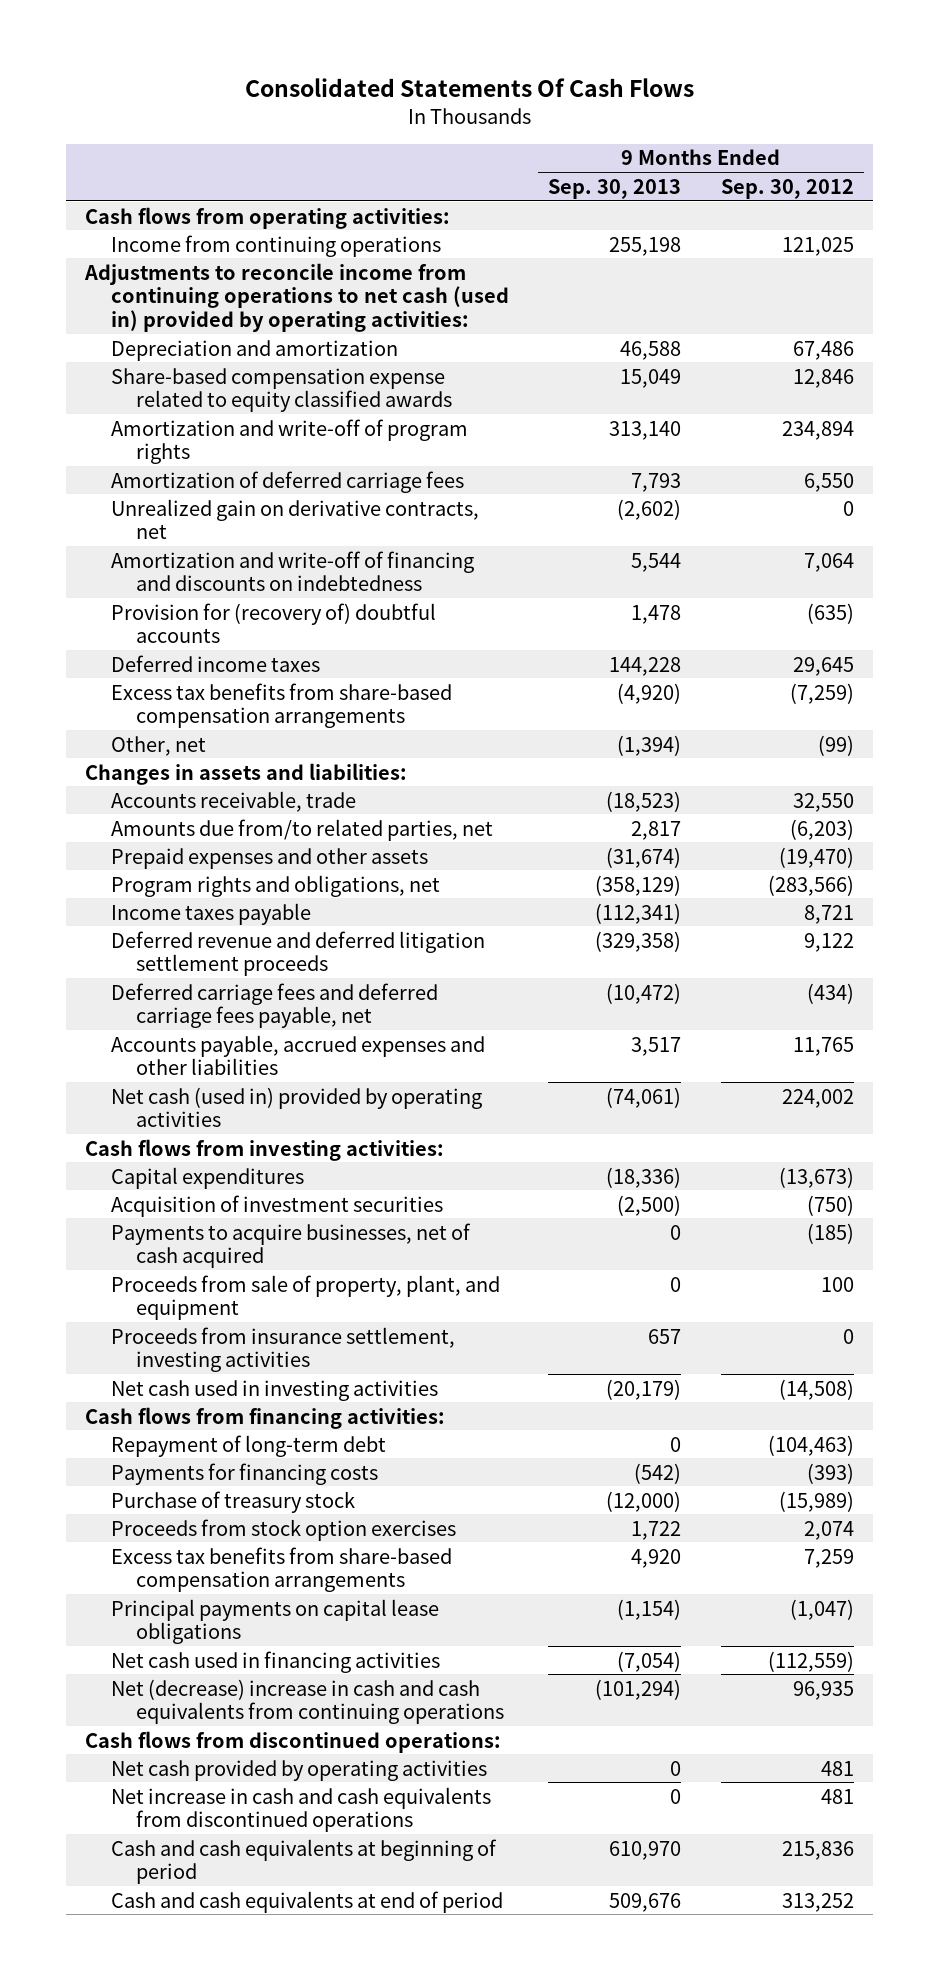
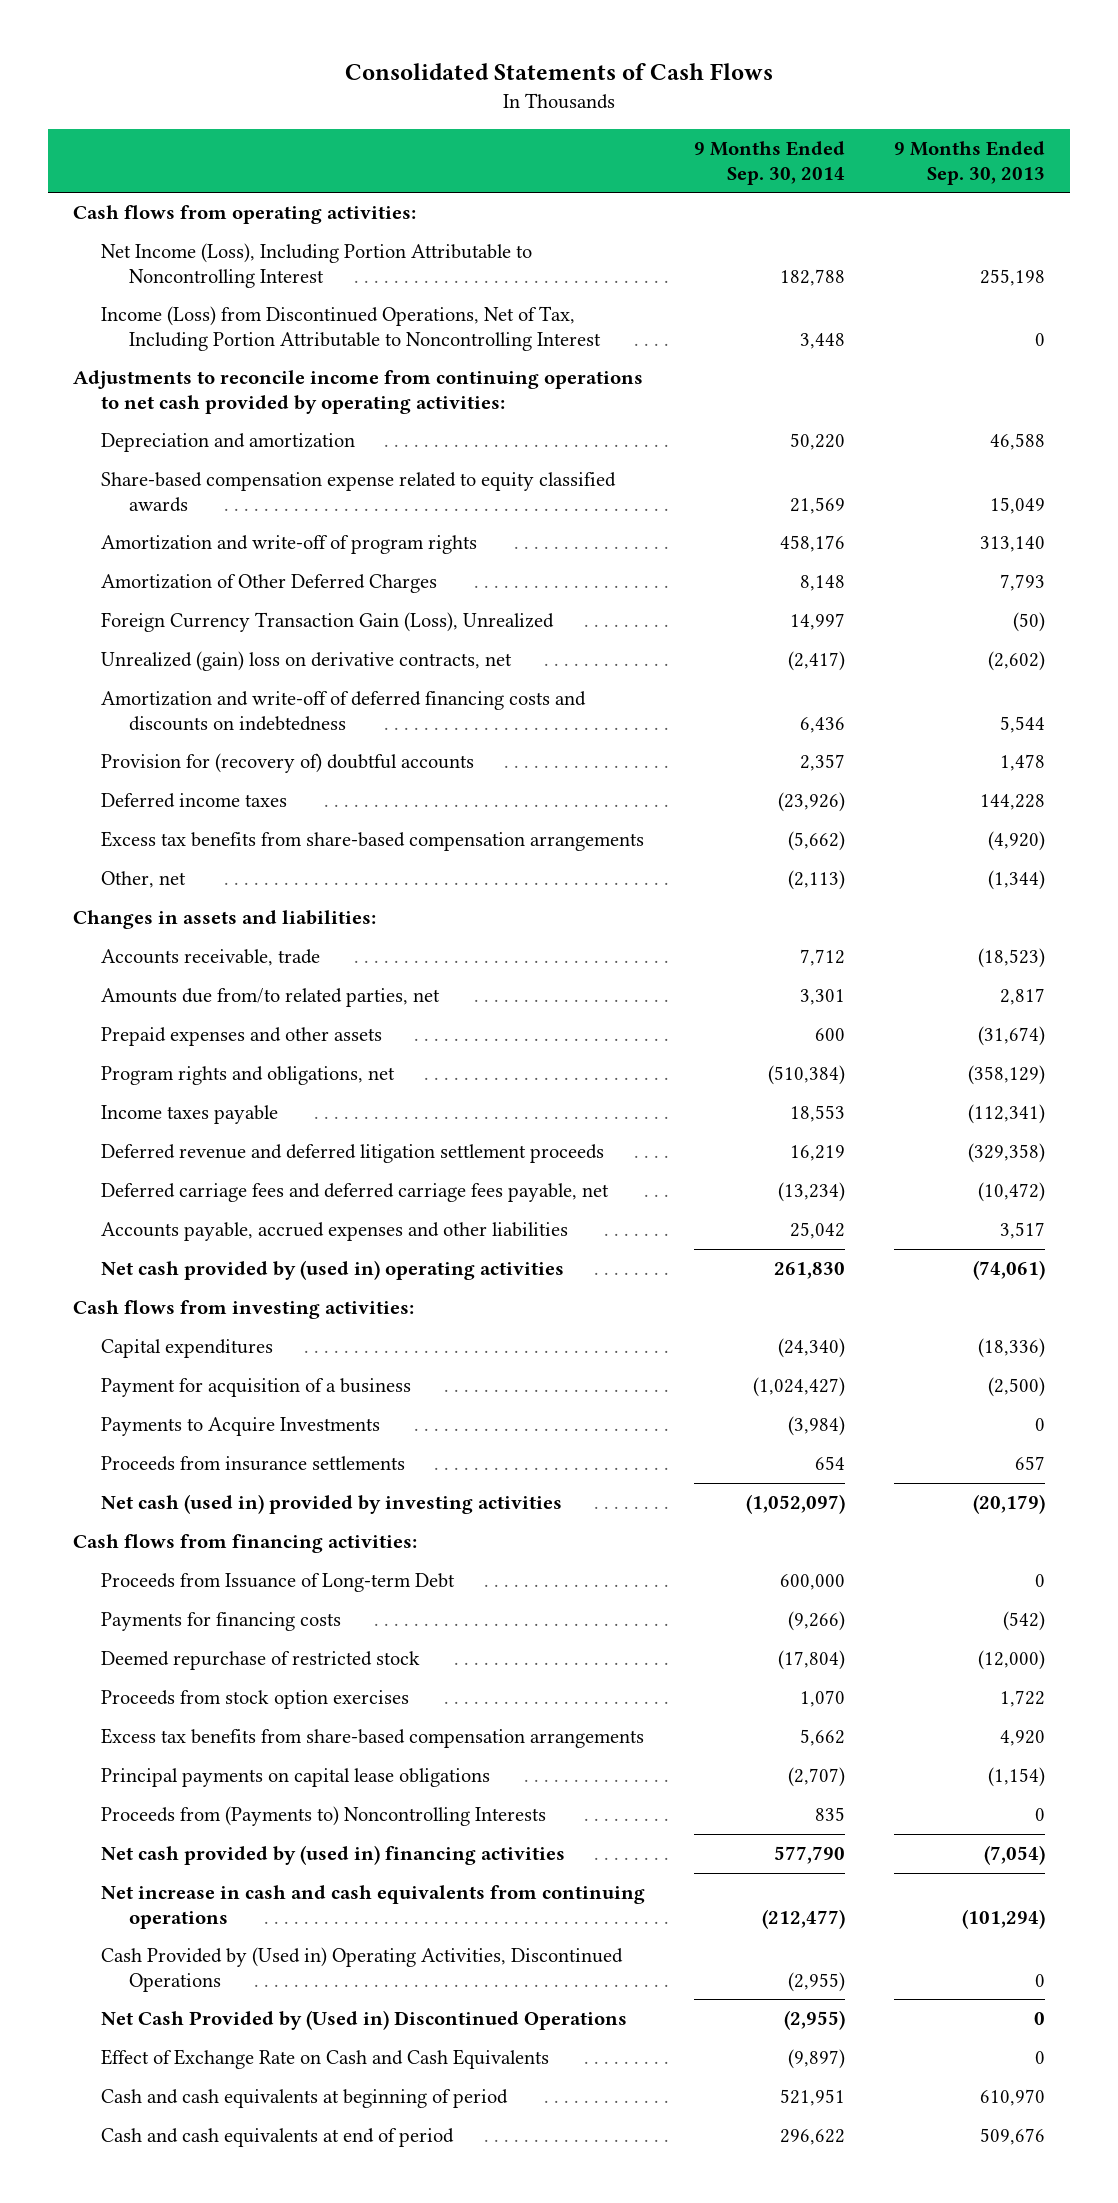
[244,77,694,97] Consolidated Statements Of Cash Flows -> [345,63,774,81] Consolidated Statements of Cash Flows
[720,178,854,199] Sep. 30, 2012 -> none
none -> [694,141,846,185] 9 Months Ended Sep. 30, 2014
[110,234,441,257] Income from continuing operations -> [100,243,532,288] Net Income (Loss), Including Portion Attributable to Noncontrolling Interest
none -> [100,306,602,351] Income (Loss) from Discontinued Operations, Net of Tax, Including Portion Attributable to Noncontrolling Interest
[84,262,509,332] Adjustments to reconcile income from continuing operations to net cash (used in) provided by operating activities: -> [72,370,643,414] Adjustments to reconcile income from continuing operations to net cash provided by operating activities:
[110,470,464,493] Amortization of deferred carriage fees -> [100,574,437,594] Amortization of Other Deferred Charges
none -> [100,612,554,633] Foreign Currency Transaction Gain (Loss), Unrealized
[110,498,479,540] Unrealized gain on derivative contracts, net -> [100,651,512,672] Unrealized (gain) loss on derivative contracts, net
[110,550,474,592] Amortization and write-off of financing and discounts on indebtedness -> [100,691,586,731] Amortization and write-off of deferred financing costs and discounts on indebtedness
[617,734,682,756] (1,394) -> [988,870,1046,891] (1,344)
[110,1086,482,1128] Net cash (used in) provided by operating activities -> [100,1260,564,1281] Net cash provided by (used in) operating activities
[110,1194,443,1217] Acquisition of investment securities -> none
[110,1274,500,1321] Proceeds from sale of property, plant, and equipment -> none
[110,1222,471,1269] Payments to acquire businesses, net of cash acquired -> [100,1378,411,1398] Payment for acquisition of a business
[670,1224,682,1240] 0 -> [988,1377,1046,1398] (2,500)
none -> [100,1417,380,1437] Payments to Acquire Investments
[110,1326,455,1373] Proceeds from insurance settlement, investing activities -> [100,1456,405,1472] Proceeds from insurance settlements
[110,1379,438,1401] Net cash used in investing activities -> [100,1494,562,1515] Net cash (used in) provided by investing activities
[110,1434,386,1457] Repayment of long-term debt -> [100,1573,455,1593] Proceeds from Issuance of Long-term Debt
[110,1490,355,1513] Purchase of treasury stock -> [100,1651,420,1671] Deemed repurchase of restricted stock
[85,1730,502,1753] Cash flows from discontinued operations: -> none
none -> [100,1806,546,1827] Proceeds from (Payments to) Noncontrolling Interests
[110,1650,440,1673] Net cash used in financing activities -> [100,1845,565,1866] Net cash provided by (used in) financing activities
[110,1678,504,1725] Net (decrease) increase in cash and cash equivalents from continuing operations -> [100,1885,645,1929] Net increase in cash and cash equivalents from continuing operations
[110,1759,487,1781] Net cash provided by operating activities -> [100,1947,623,1992] Cash Provided by (Used in) Operating Activities, Discontinued Operations
[110,1786,491,1833] Net increase in cash and cash equivalents from discontinued operations -> [100,2010,627,2031] Net Cash Provided by (Used in) Discontinued Operations
none -> [100,2049,549,2070] Effect of Exchange Rate on Cash and Cash Equivalents

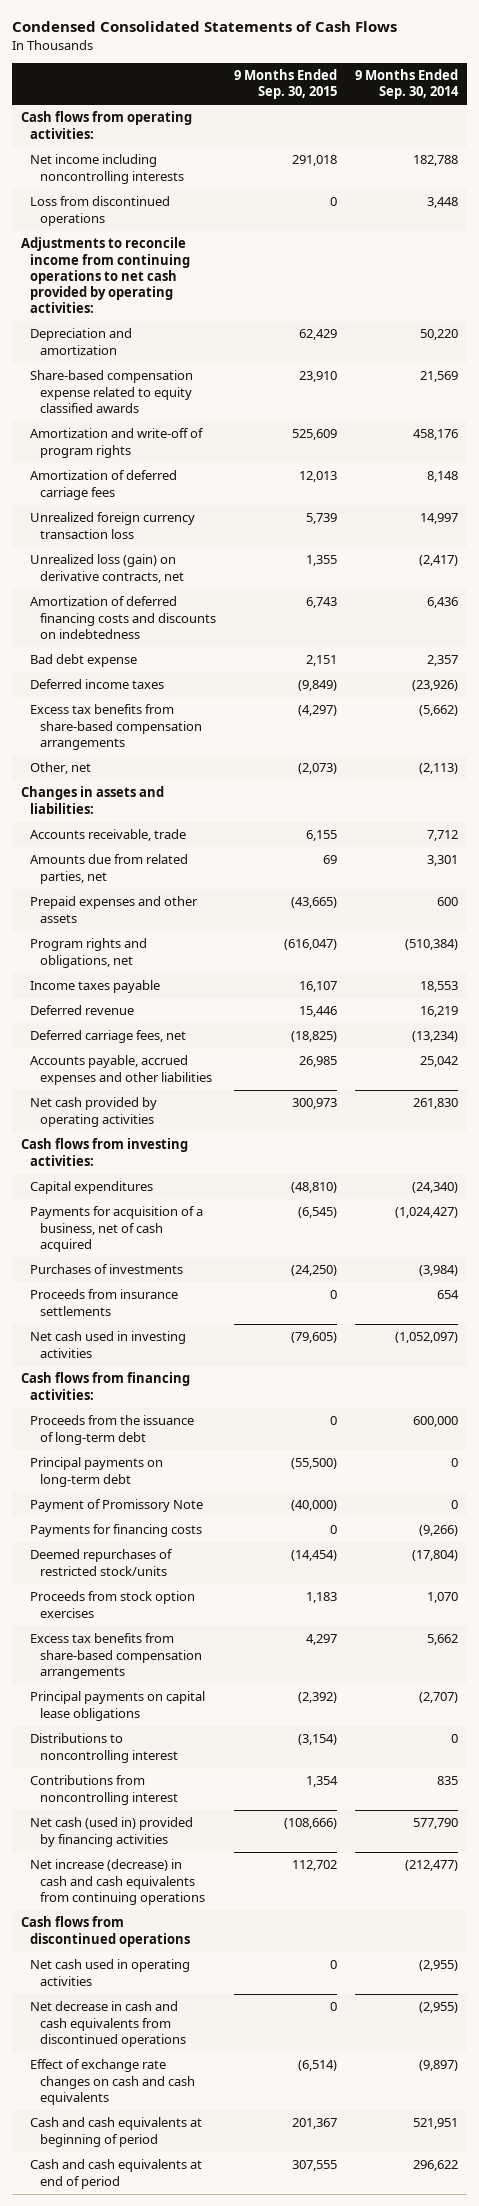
[345,63,774,81] Consolidated Statements of Cash Flows -> [11,20,397,32] Condensed Consolidated Statements of Cash Flows
[894,141,1046,185] 9 Months Ended Sep. 30, 2013 -> none
none -> [234,69,338,100] 9 Months Ended Sep. 30, 2015
[100,243,532,288] Net Income (Loss), Including Portion Attributable to Noncontrolling Interest -> [30,154,185,184] Net income including noncontrolling interests
[100,306,602,351] Income (Loss) from Discontinued Operations, Net of Tax, Including Portion Attributable to Noncontrolling Interest -> [30,196,171,226] Loss from discontinued operations
[100,574,437,594] Amortization of Other Deferred Charges -> [30,470,178,500] Amortization of deferred carriage fees
[100,612,554,633] Foreign Currency Transaction Gain (Loss), Unrealized -> [30,512,196,539] Unrealized foreign currency transaction loss
[100,651,512,672] Unrealized (gain) loss on derivative contracts, net -> [30,554,185,583] Unrealized loss (gain) on derivative contracts, net
[100,691,586,731] Amortization and write-off of deferred financing costs and discounts on indebtedness -> [30,596,217,639] Amortization of deferred financing costs and discounts on indebtedness
[100,753,474,774] Provision for (recovery of) doubtful accounts -> [30,654,138,668] Bad debt expense
[100,988,440,1008] Amounts due from/to related parties, net -> [30,854,189,884] Amounts due from related parties, net
[100,1144,604,1164] Deferred revenue and deferred litigation settlement proceeds -> [30,1005,135,1016] Deferred revenue
[100,1183,609,1203] Deferred carriage fees and deferred carriage fees payable, net -> [30,1030,187,1044] Deferred carriage fees, net
[100,1260,564,1281] Net cash provided by (used in) operating activities -> [30,1097,158,1127] Net cash provided by operating activities
[100,1378,411,1398] Payment for acquisition of a business -> [30,1206,204,1252] Payments for acquisition of a business, net of cash acquired
[100,1417,380,1437] Payments to Acquire Investments -> [30,1264,184,1275] Purchases of investments
[100,1494,562,1515] Net cash (used in) provided by investing activities -> [30,1331,187,1358] Net cash used in investing activities
[100,1573,455,1593] Proceeds from Issuance of Long-term Debt -> [30,1415,195,1445] Proceeds from the issuance of long-term debt
none -> [30,1457,164,1487] Principal payments on long-term debt
none -> [30,1499,204,1513] Payment of Promissory Note
[100,1651,420,1671] Deemed repurchase of restricted stock -> [30,1549,174,1576] Deemed repurchases of restricted stock/units
none -> [30,1733,179,1763] Distributions to noncontrolling interest
[100,1806,546,1827] Proceeds from (Payments to) Noncontrolling Interests -> [30,1775,179,1805] Contributions from noncontrolling interest
[100,1845,565,1866] Net cash provided by (used in) financing activities -> [30,1817,194,1847] Net cash (used in) provided by financing activities
[100,1885,645,1929] Net increase in cash and cash equivalents from continuing operations -> [30,1859,206,1905] Net increase (decrease) in cash and cash equivalents from continuing operations
none -> [20,1916,191,1947] Cash flows from discontinued operations
[100,1947,623,1992] Cash Provided by (Used in) Operating Activities, Discontinued Operations -> [30,1959,191,1986] Net cash used in operating activities
[100,2010,627,2031] Net Cash Provided by (Used in) Discontinued Operations -> [30,2001,187,2047] Net decrease in cash and cash equivalents from discontinued operations
[100,2049,549,2070] Effect of Exchange Rate on Cash and Cash Equivalents -> [30,2059,196,2105] Effect of exchange rate changes on cash and cash equivalents

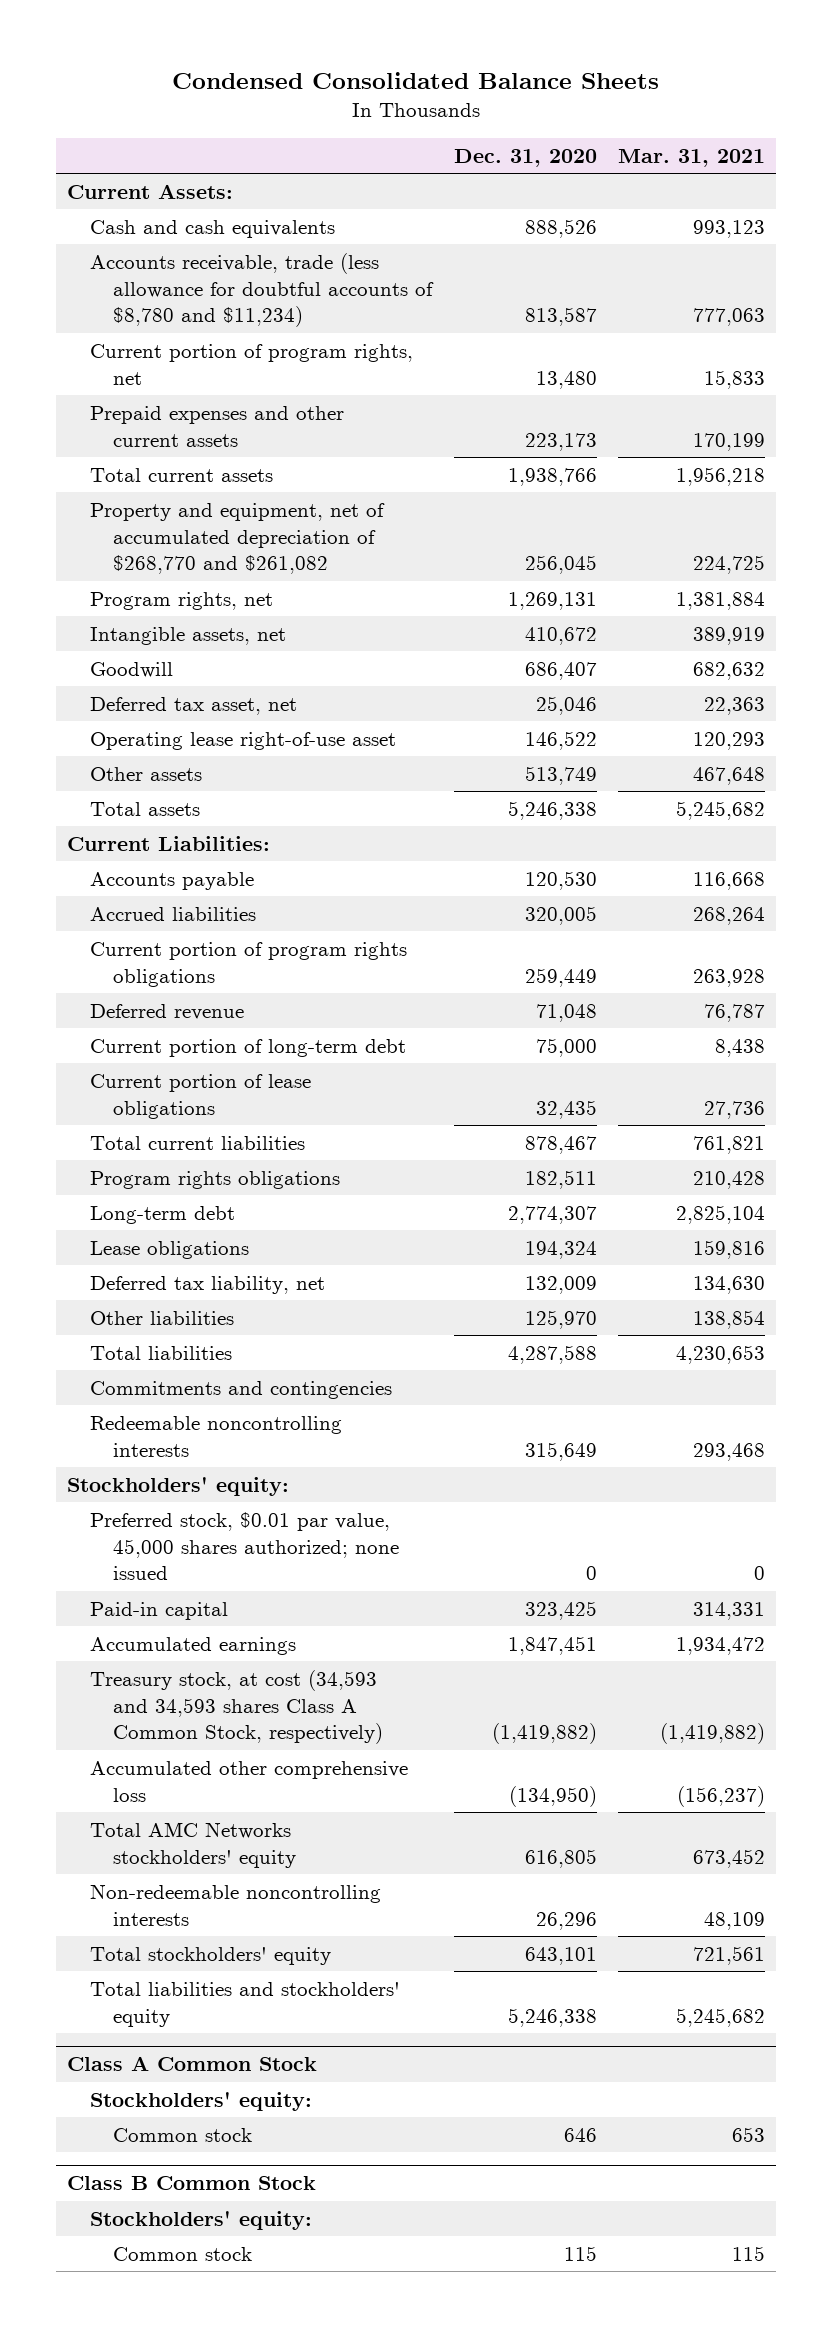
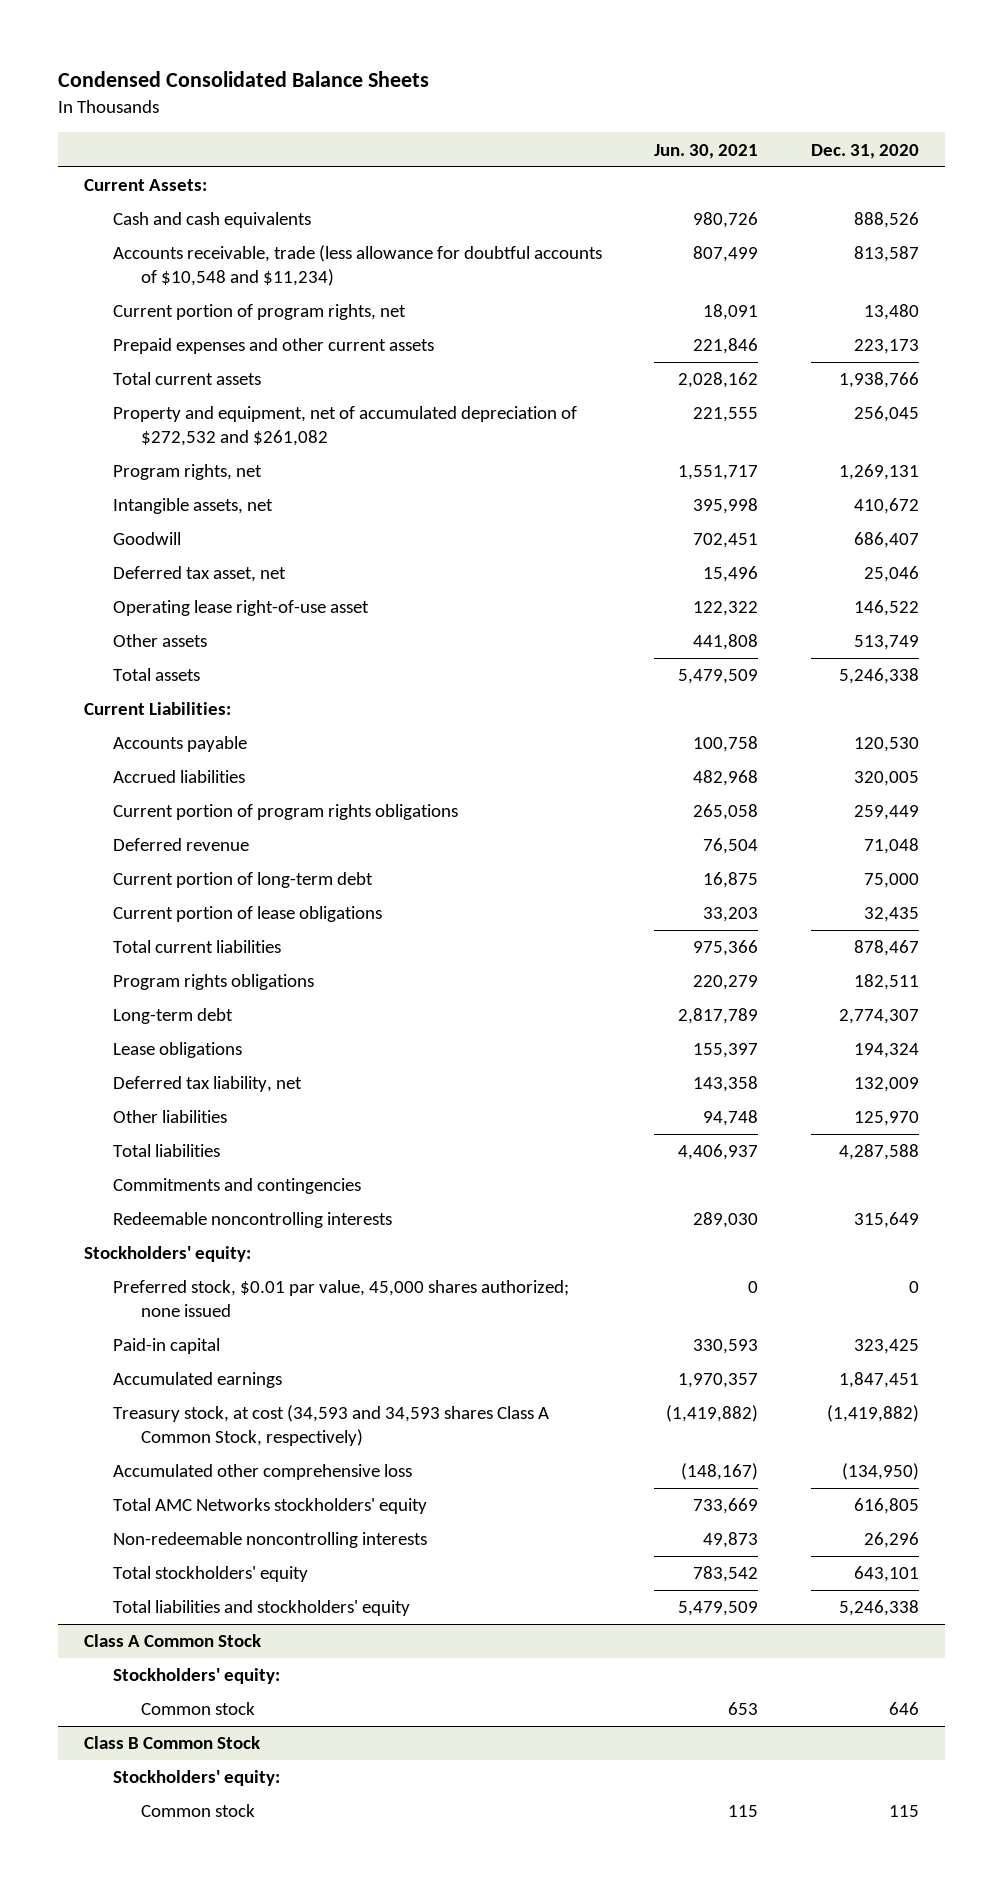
[618,148,766,167] Mar. 31, 2021 -> none
none -> [654,143,759,159] Jun. 30, 2021
[90,252,435,328] Accounts receivable, trade (less allowance for doubtful accounts of $8,780 and $11,234) -> [112,245,602,287] Accounts receivable, trade (less allowance for doubtful accounts of $10,548 and $11,234)
[90,502,386,575] Property and equipment, net of accumulated depreciation of $268,770 and $261,082 -> [112,406,577,447] Property and equipment, net of accumulated depreciation of $272,532 and $261,082

